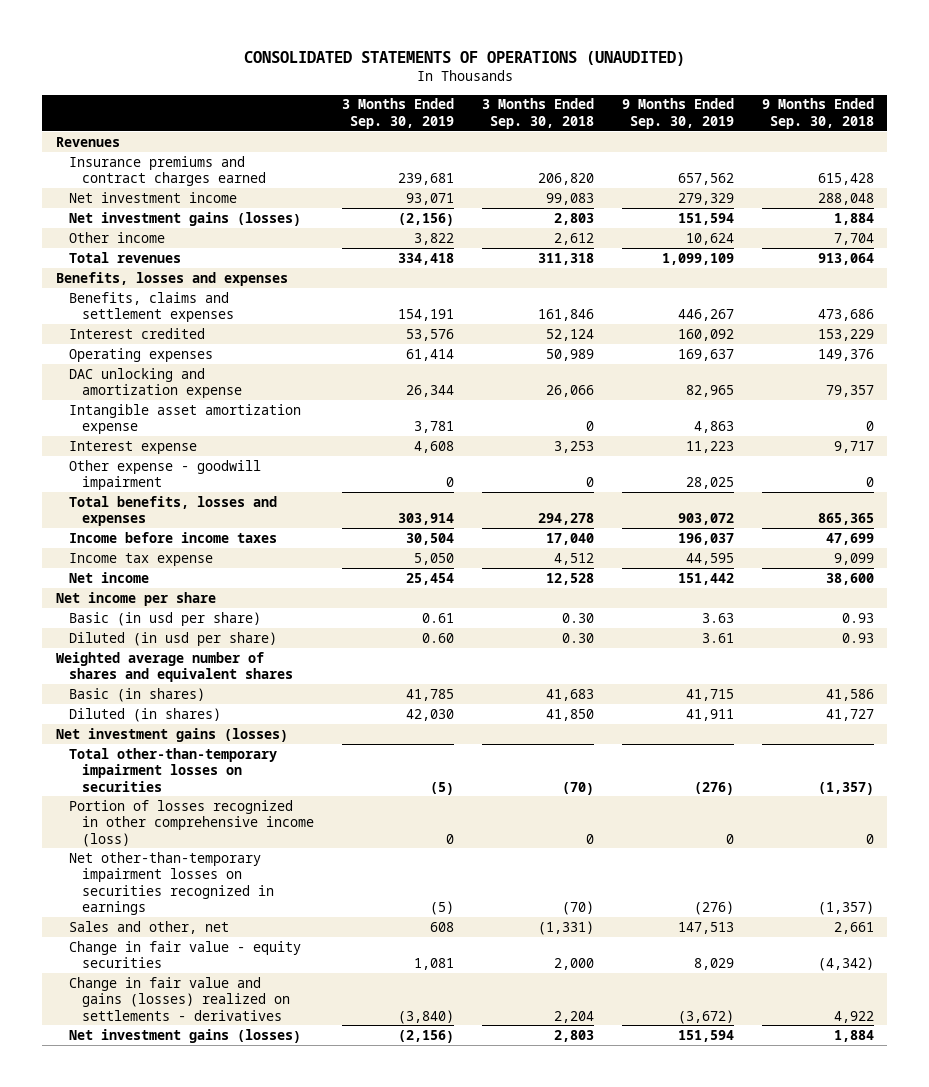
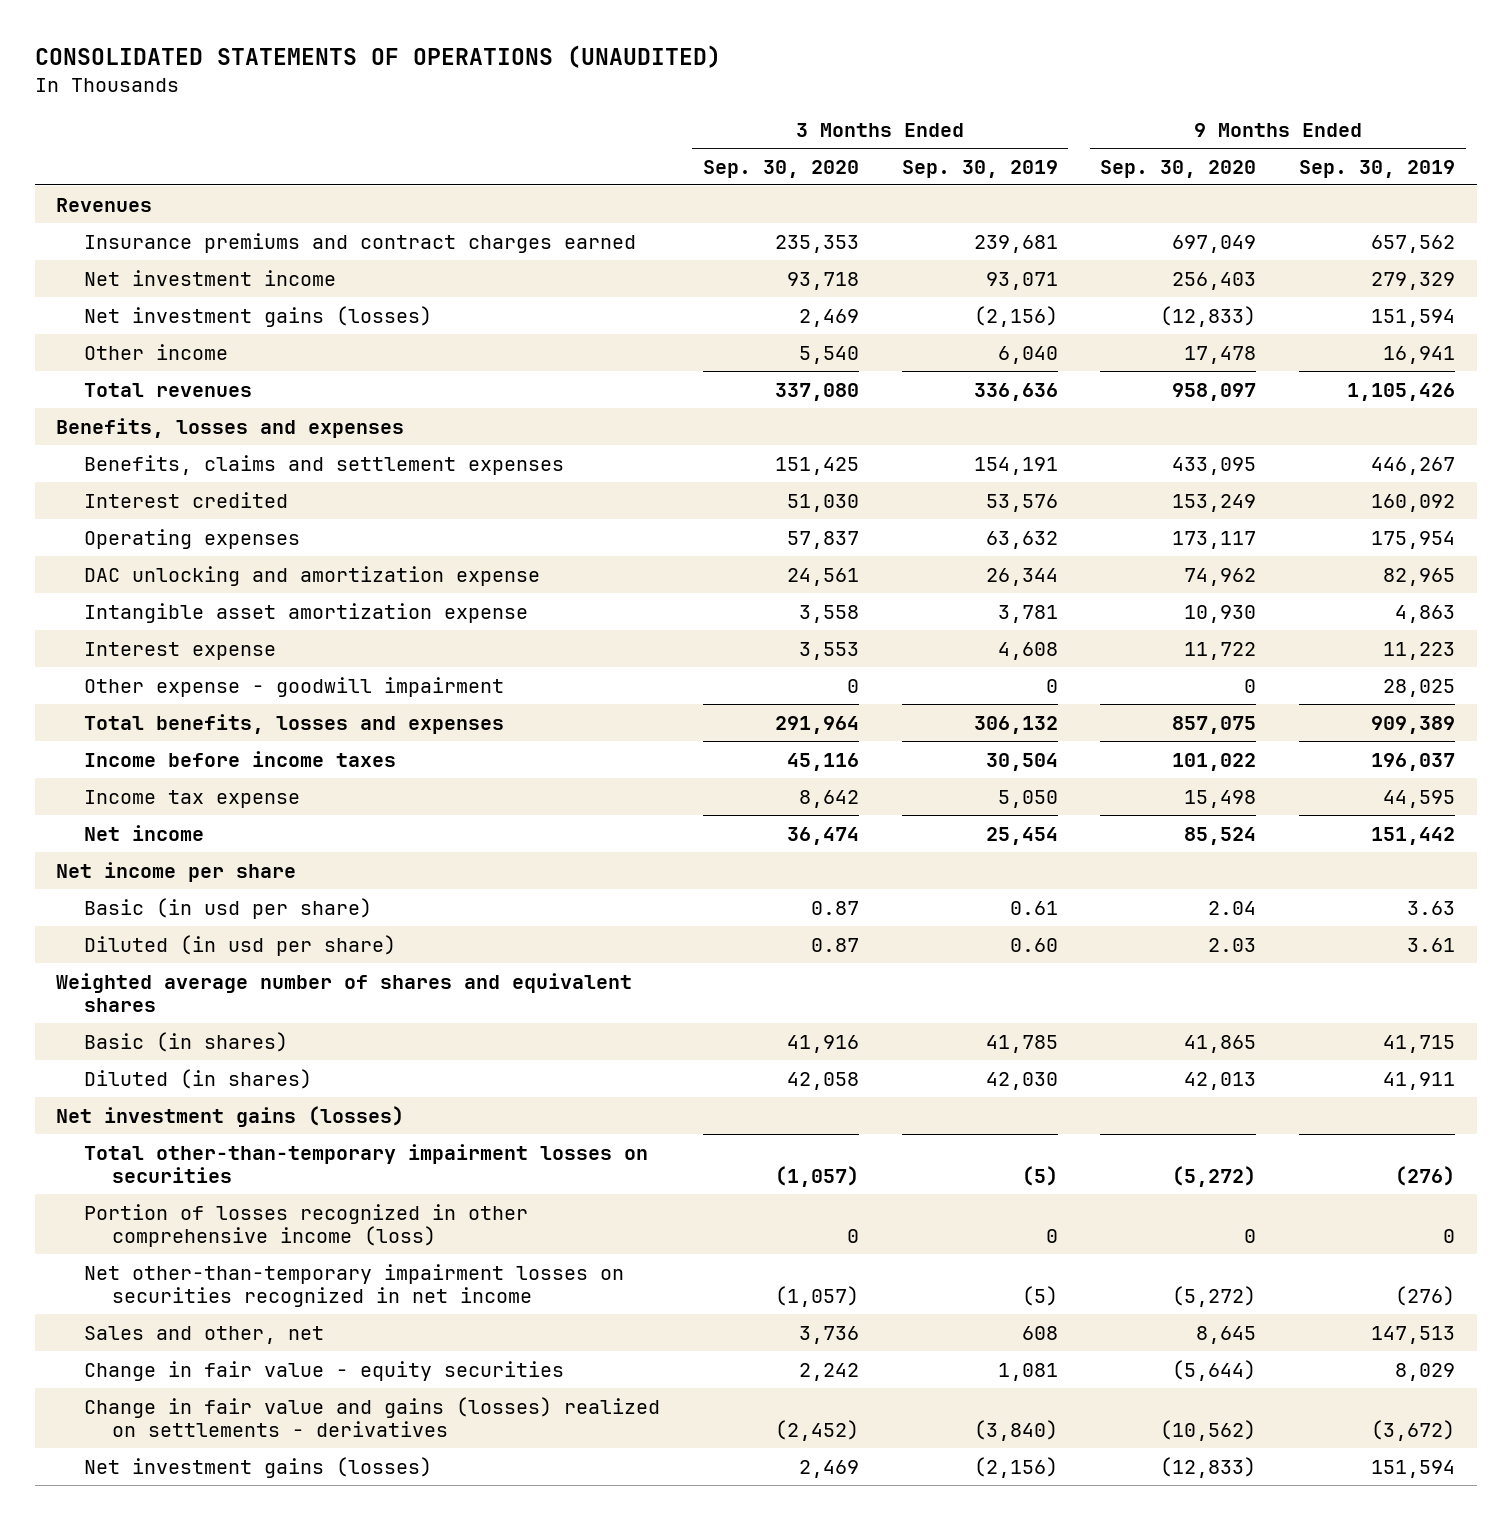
[481,98,594,129] 3 Months Ended Sep. 30, 2018 -> none
[761,98,874,129] 9 Months Ended Sep. 30, 2018 -> none
none -> [702,159,859,178] Sep. 30, 2020
none -> [1100,159,1257,178] Sep. 30, 2020
[413,232,454,245] 3,822 -> [997,345,1058,364] 6,040
[685,232,734,245] 10,624 -> [1383,345,1456,364] 16,941
[397,252,454,265] 334,418 -> [973,382,1058,401] 336,636
[661,252,734,265] 1,099,109 -> [1347,382,1456,401] 1,105,426
[405,348,454,361] 61,414 -> [985,530,1058,549] 63,632
[677,348,734,361] 169,637 -> [1371,530,1456,549] 175,954
[397,513,454,526] 303,914 -> [973,715,1058,734] 306,132
[677,513,734,526] 903,072 -> [1371,715,1456,734] 909,389
[68,851,275,915] Net other-than-temporary impairment losses on securities recognized in earnings -> [83,1263,624,1307] Net other-than-temporary impairment losses on securities recognized in net income

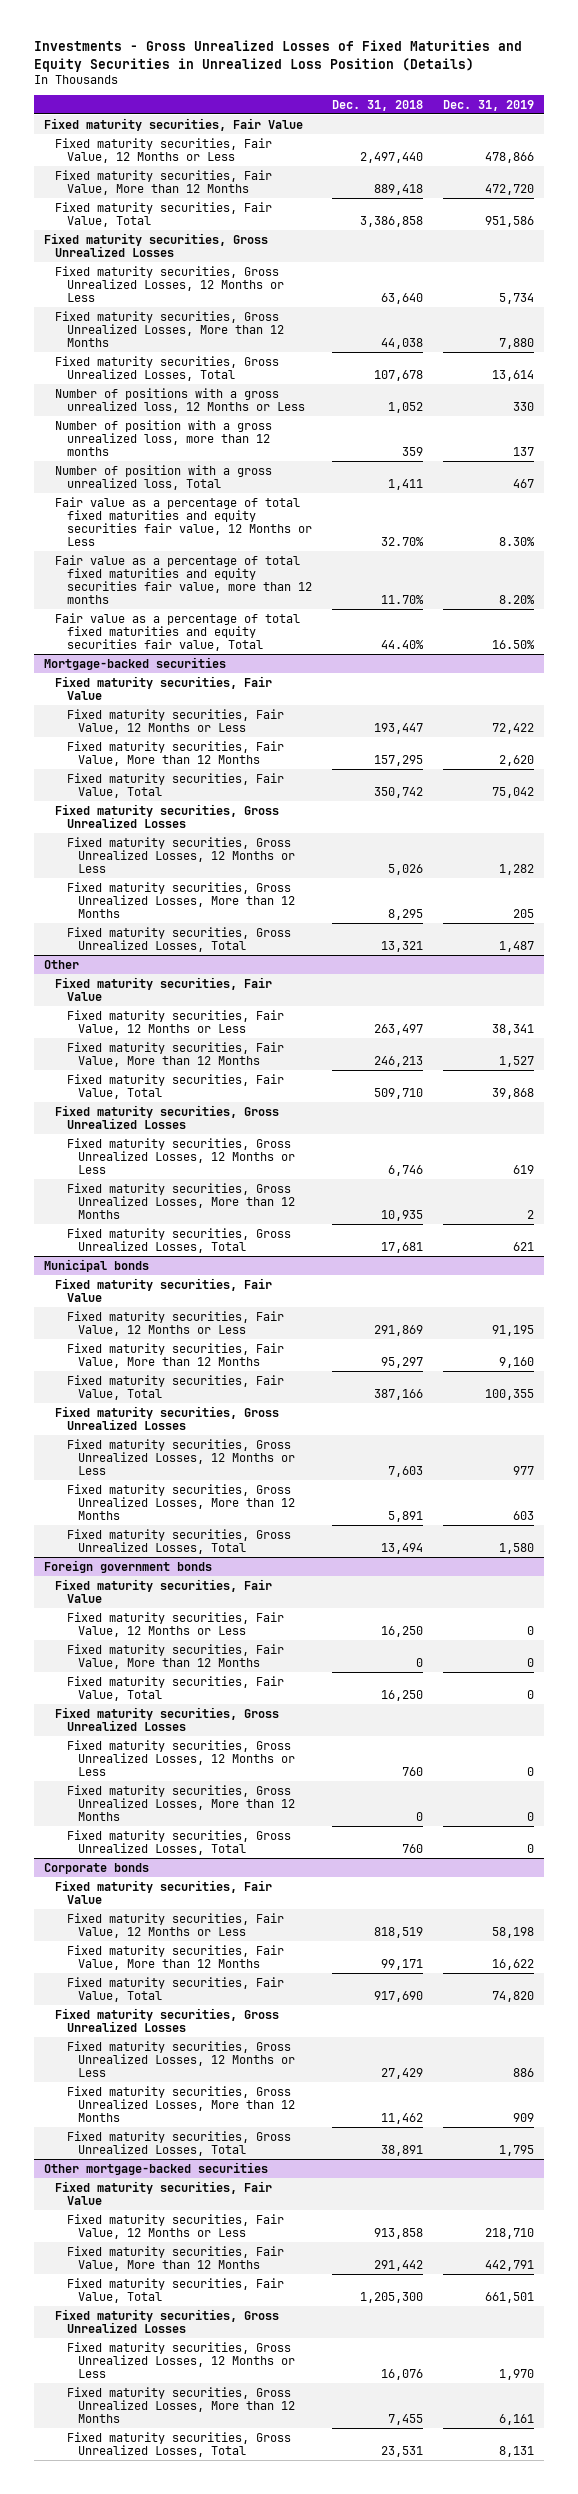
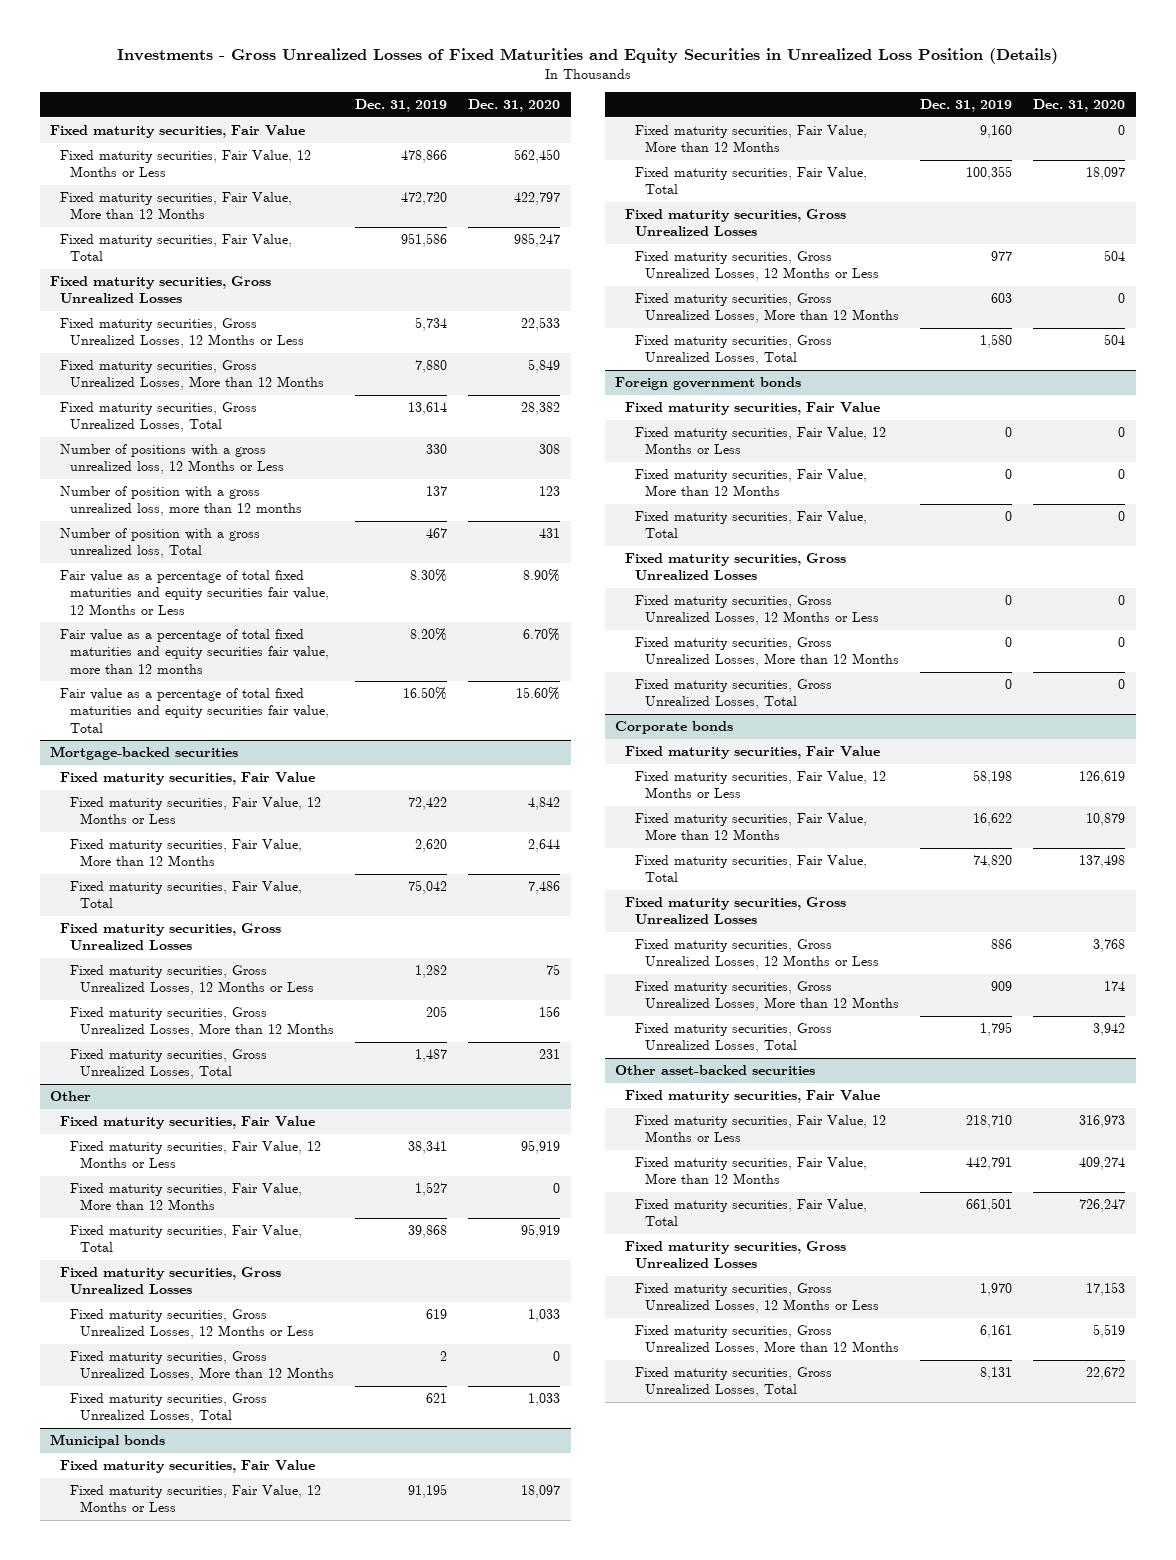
[332,99,424,111] Dec. 31, 2018 -> none
none -> [468,99,561,113] Dec. 31, 2020
[43,2161,268,2175] Other mortgage-backed securities -> [615,1065,816,1076] Other asset-backed securities

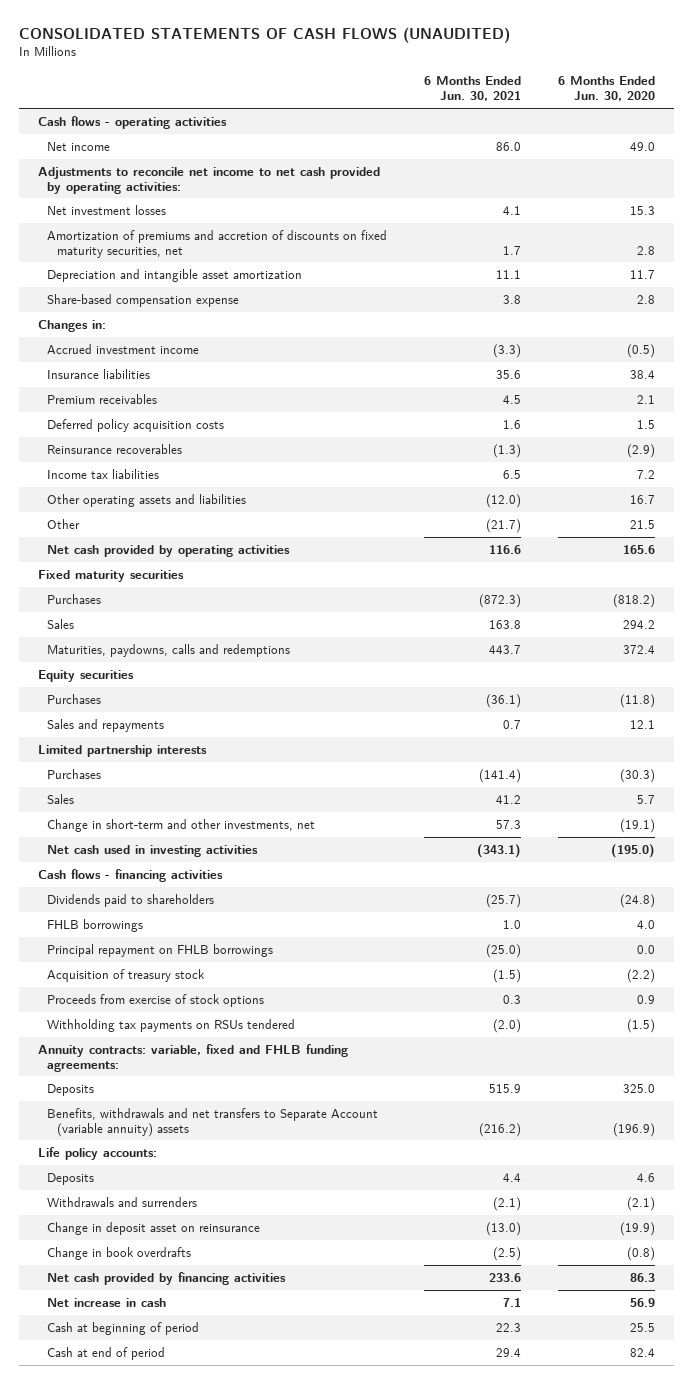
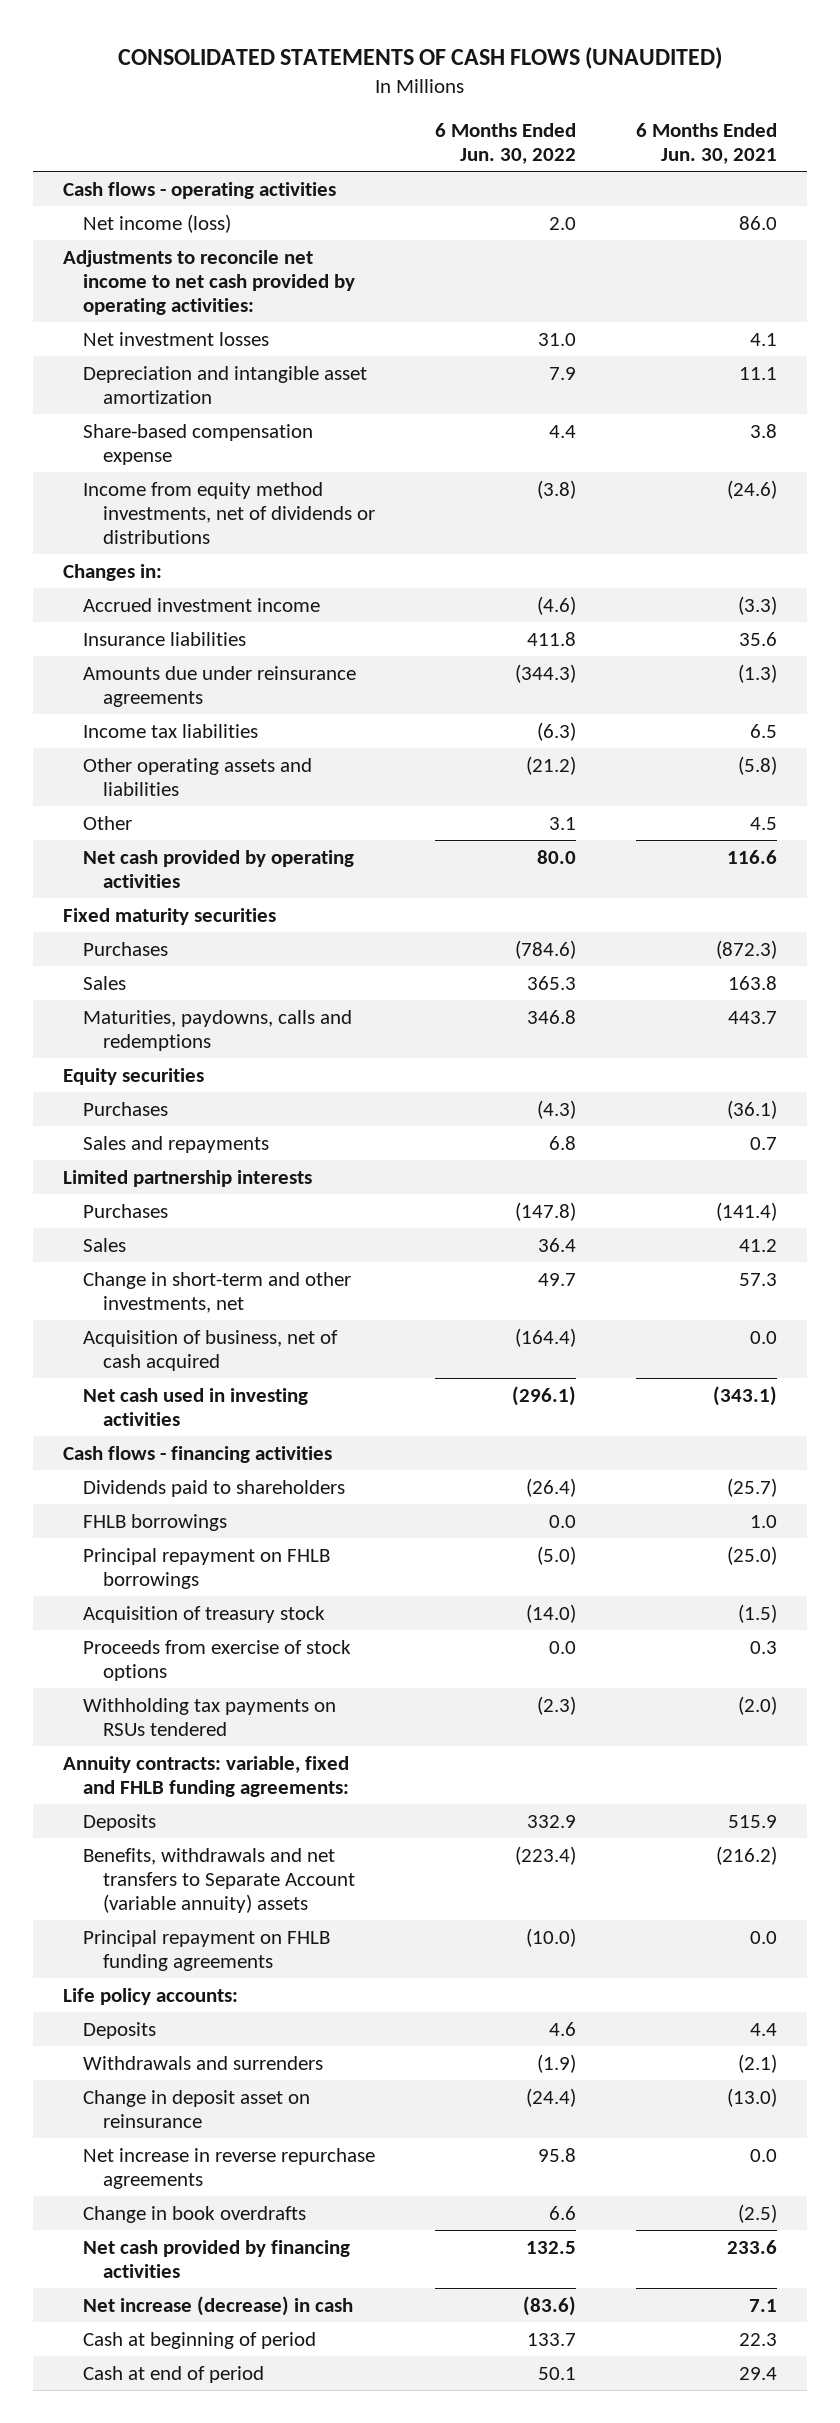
[558,76,656,102] 6 Months Ended Jun. 30, 2020 -> none
none -> [435,122,577,164] 6 Months Ended Jun. 30, 2022
[47,141,111,151] Net income -> [83,213,232,233] Net income (loss)
[47,229,388,258] Amortization of premiums and accretion of discounts on fixed maturity securities, net -> none
none -> [83,481,376,544] Income from equity method investments, net of dividends or distributions
[47,393,158,404] Premium receivables -> none
[47,418,225,432] Deferred policy acquisition costs -> none
[47,443,183,454] Reinsurance recoverables -> [83,665,357,707] Amounts due under reinsurance agreements
[486,493,522,508] (12.0) -> [738,755,778,775] (5.8)
[486,518,522,533] (21.7) -> [750,816,778,830] 4.5
none -> [83,1329,339,1371] Acquisition of business, net of cash acquired
none -> [83,1929,331,1971] Principal repayment on FHLB funding agreements
none -> [83,2147,376,2189] Net increase in reverse repurchase agreements
[47,1297,167,1307] Net increase in cash -> [83,2295,354,2316] Net increase (decrease) in cash

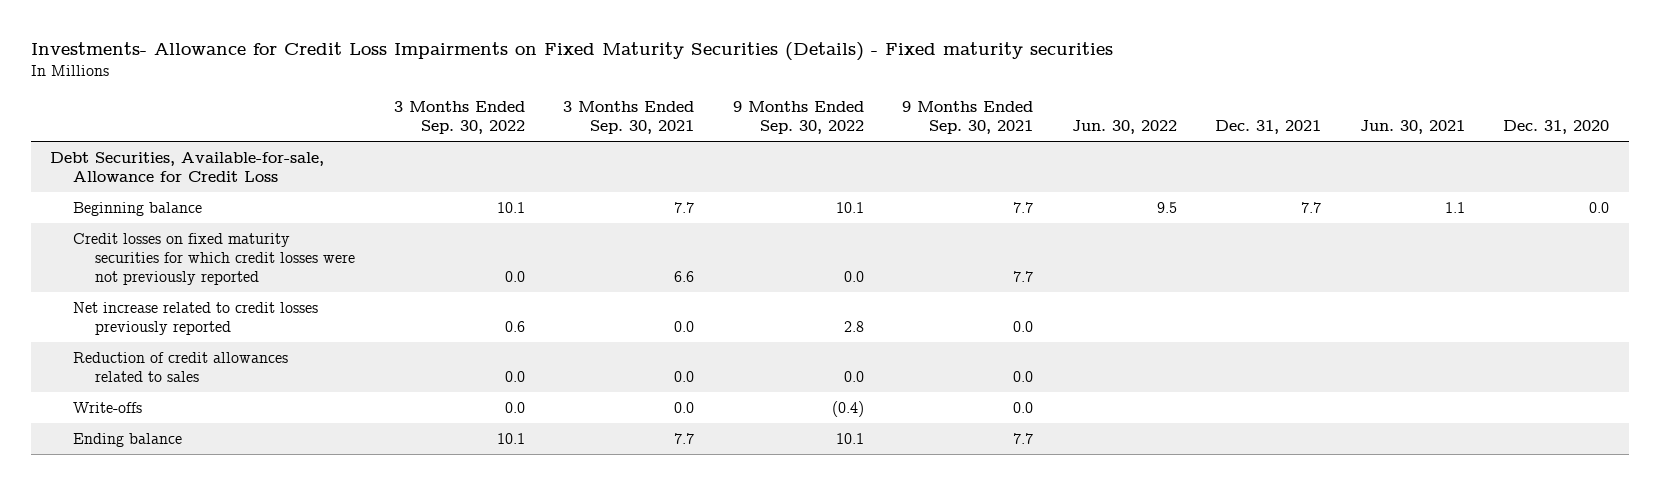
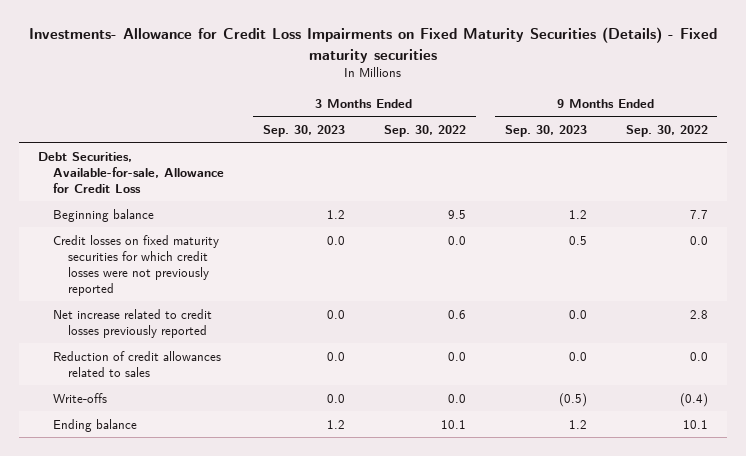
[563,101,695,135] 3 Months Ended Sep. 30, 2021 -> none
[902,101,1034,135] 9 Months Ended Sep. 30, 2021 -> none
[1071,120,1177,135] Jun. 30, 2022 -> none
[1215,120,1322,135] Dec. 31, 2021 -> none
[1359,120,1465,135] Jun. 30, 2021 -> none
[1503,120,1610,135] Dec. 31, 2020 -> none
none -> [263,124,346,137] Sep. 30, 2023
none -> [504,124,587,137] Sep. 30, 2023
[496,201,525,213] 10.1 -> [447,209,466,219] 9.5
[835,201,864,213] 10.1 -> [689,209,708,219] 7.7

